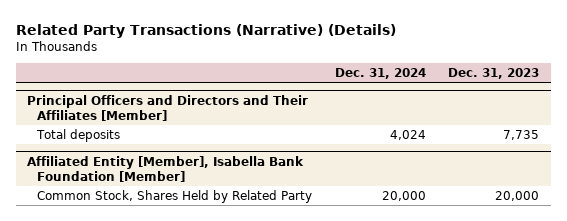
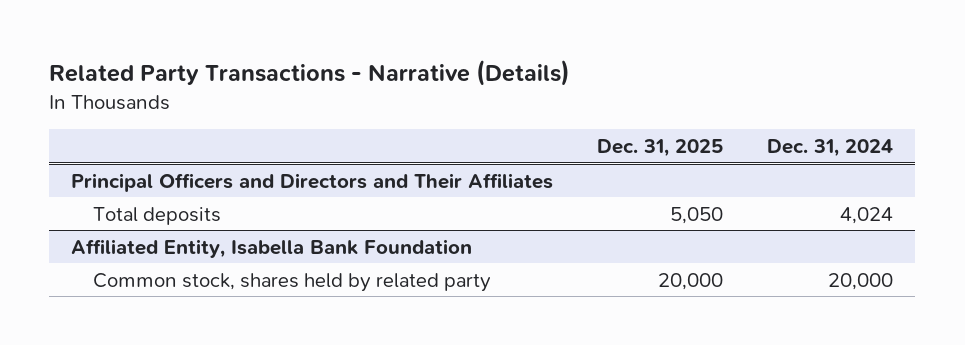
[16,23,397,38] Related Party Transactions (Narrative) (Details) -> [49,60,571,87] Related Party Transactions - Narrative (Details)
[448,68,540,80] Dec. 31, 2023 -> none
none -> [597,139,724,158] Dec. 31, 2025
[27,94,309,122] Principal Officers and Directors and Their Affiliates [Member] -> [71,172,554,192] Principal Officers and Directors and Their Affiliates
[27,155,305,183] Affiliated Entity [Member], Isabella Bank Foundation [Member] -> [71,238,473,258] Affiliated Entity, Isabella Bank Foundation
[36,189,312,203] Common Stock, Shares Held by Related Party -> [92,272,491,292] Common stock, shares held by related party

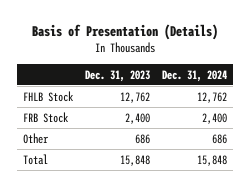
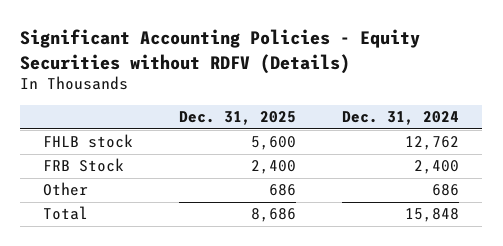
[32,23,219,40] Basis of Presentation (Details) -> [20,29,421,74] Significant Accounting Policies - Equity Securities without RDFV (Details)
[85,69,151,82] Dec. 31, 2023 -> none
none -> [179,111,297,126] Dec. 31, 2025
[23,90,75,102] FHLB Stock -> [43,134,134,149] FHLB stock

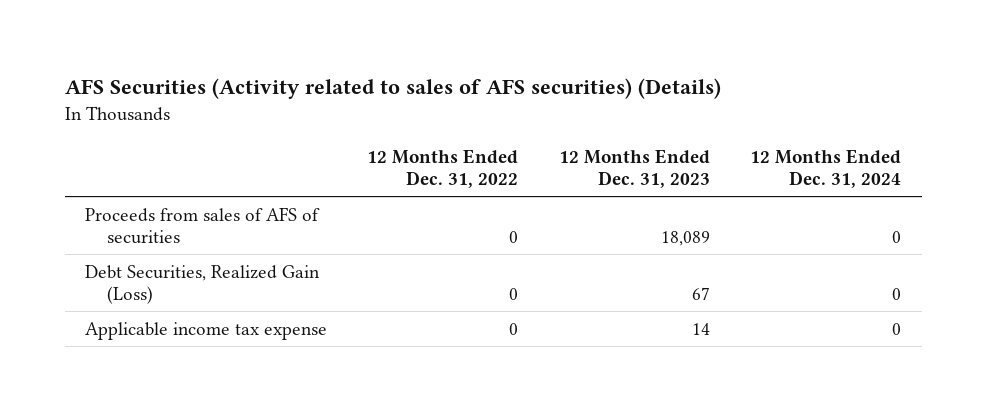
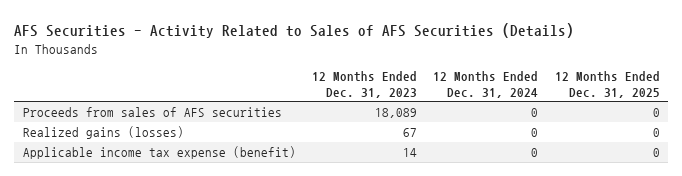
[64,78,721,100] AFS Securities (Activity related to sales of AFS securities) (Details) -> [14,22,575,38] AFS Securities - Activity Related to Sales of AFS Securities (Details)
[367,148,519,189] 12 Months Ended Dec. 31, 2022 -> none
none -> [554,70,660,98] 12 Months Ended Dec. 31, 2025
[85,206,321,245] Proceeds from sales of AFS of securities -> [22,107,282,118] Proceeds from sales of AFS securities
[85,264,321,305] Debt Securities, Realized Gain (Loss) -> [22,126,184,140] Realized gains (losses)
[85,321,328,340] Applicable income tax expense -> [22,146,296,160] Applicable income tax expense (benefit)

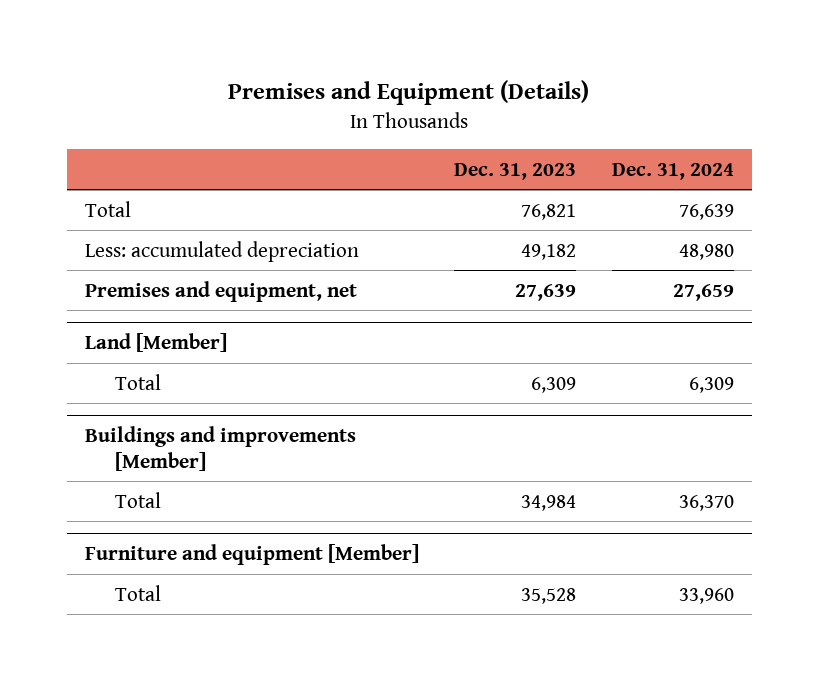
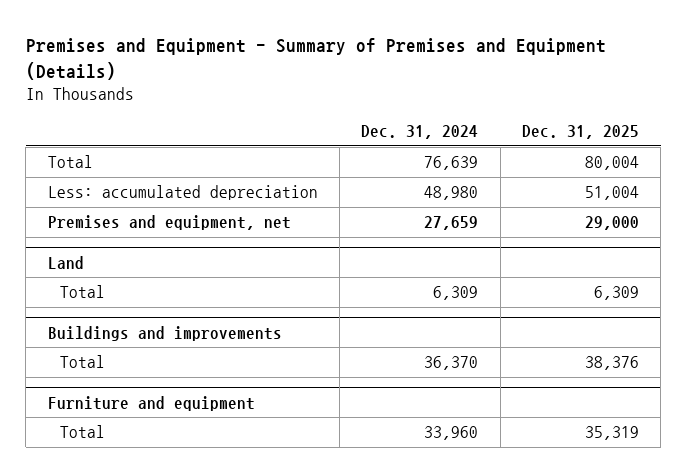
[228,80,590,106] Premises and Equipment (Details) -> [25,38,606,81] Premises and Equipment - Summary of Premises and Equipment (Details)
[454,162,577,180] Dec. 31, 2023 -> none
none -> [521,124,639,139] Dec. 31, 2025
[84,333,227,353] Land [Member] -> [47,255,84,269] Land
[84,426,356,471] Buildings and improvements [Member] -> [47,325,282,341] Buildings and improvements
[84,544,419,566] Furniture and equipment [Member] -> [47,395,255,411] Furniture and equipment

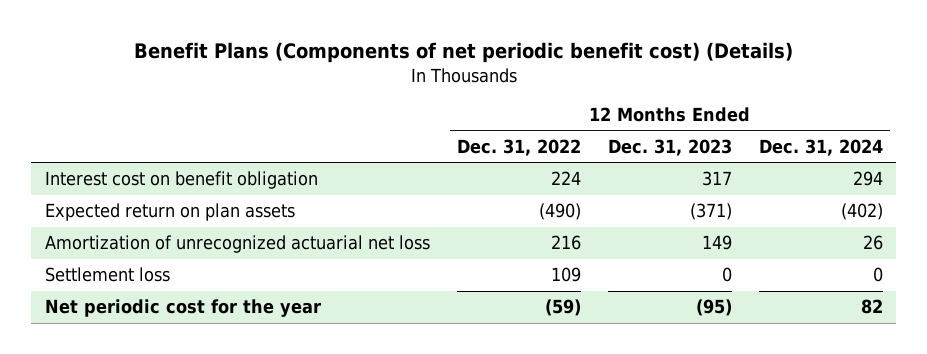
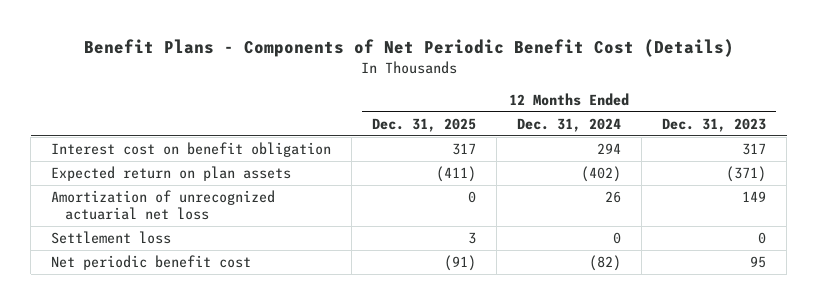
[133,42,793,64] Benefit Plans (Components of net periodic benefit cost) (Details) -> [83,39,734,58] Benefit Plans - Components of Net Periodic Benefit Cost (Details)
[456,138,581,156] Dec. 31, 2022 -> none
none -> [372,118,477,133] Dec. 31, 2025
[44,299,321,318] Net periodic cost for the year -> [51,255,252,271] Net periodic benefit cost
[695,299,732,317] (95) -> [750,256,767,269] 95
[860,299,883,315] 82 -> [589,255,622,272] (82)

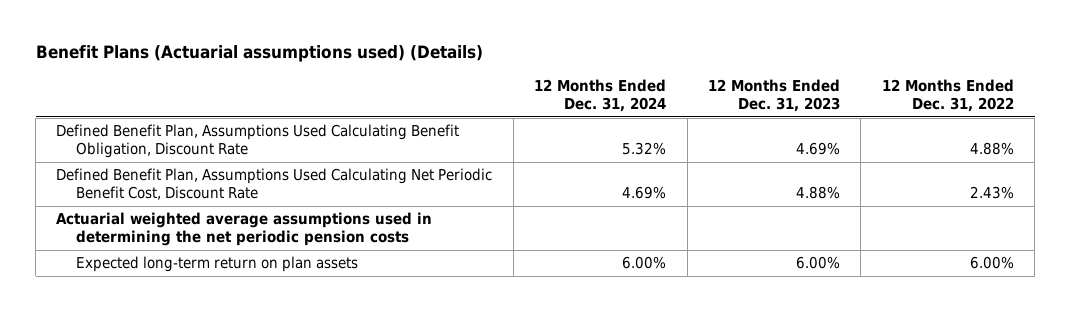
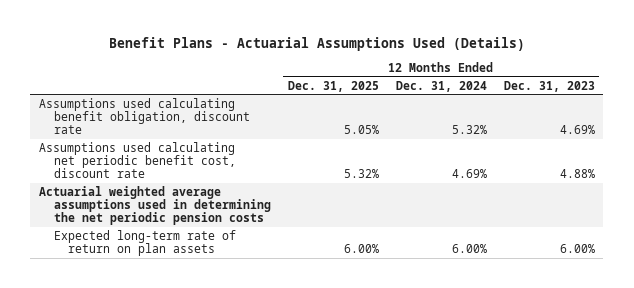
[35,45,483,63] Benefit Plans (Actuarial assumptions used) (Details) -> [108,37,525,52] Benefit Plans - Actuarial Assumptions Used (Details)
[881,79,1014,113] 12 Months Ended Dec. 31, 2022 -> none
none -> [287,80,379,92] Dec. 31, 2025
[56,124,460,159] Defined Benefit Plan, Assumptions Used Calculating Benefit Obligation, Discount Rate -> [38,97,250,135] Assumptions used calculating benefit obligation, discount rate
[56,168,493,201] Defined Benefit Plan, Assumptions Used Calculating Net Periodic Benefit Cost, Discount Rate -> [38,141,236,179] Assumptions used calculating net periodic benefit cost, discount rate
[76,256,359,273] Expected long-term return on plan assets -> [53,229,236,256] Expected long-term rate of return on plan assets

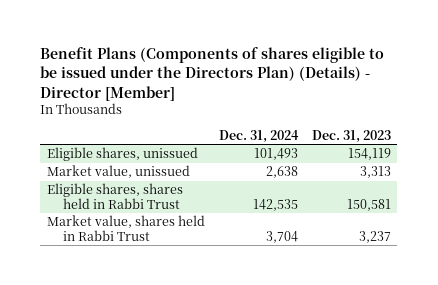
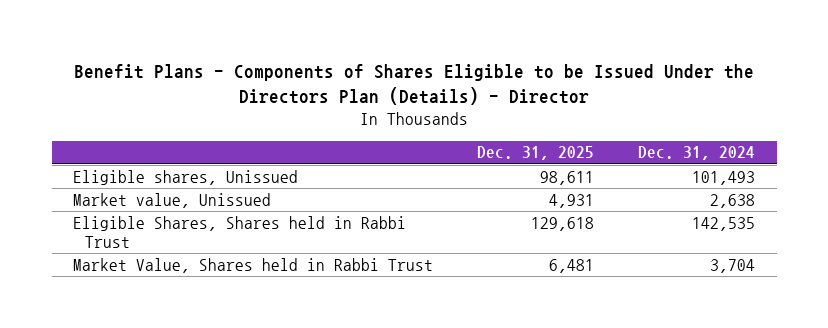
[40,47,385,101] Benefit Plans (Components of shares eligible to be issued under the Directors Plan) (Details) - Director [Member] -> [74,63,755,106] Benefit Plans - Components of Shares Eligible to be Issued Under the Directors Plan (Details) - Director
[311,130,391,144] Dec. 31, 2023 -> none
none -> [477,146,595,161] Dec. 31, 2025
[47,147,199,162] Eligible shares, unissued -> [73,169,299,185] Eligible shares, Unissued
[47,165,191,179] Market value, unissued -> [73,192,272,208] Market value, Unissued
[47,183,184,210] Eligible shares, shares held in Rabbi Trust -> [73,215,407,248] Eligible Shares, Shares held in Rabbi Trust
[47,215,206,242] Market value, shares held in Rabbi Trust -> [73,257,434,273] Market Value, Shares held in Rabbi Trust

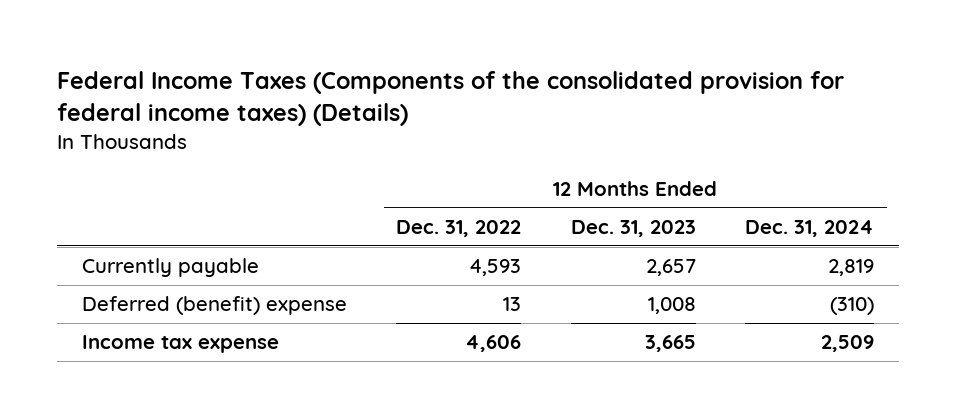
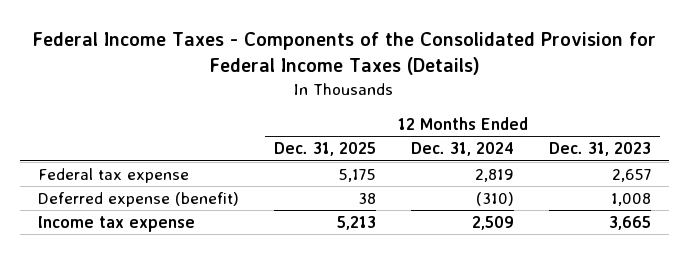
[57,71,845,127] Federal Income Taxes (Components of the consolidated provision for federal income taxes) (Details) -> [32,32,657,76] Federal Income Taxes - Components of the Consolidated Provision for Federal Income Taxes (Details)
[396,220,522,238] Dec. 31, 2022 -> none
none -> [273,142,376,157] Dec. 31, 2025
[82,258,260,278] Currently payable -> [37,167,189,183] Federal tax expense
[82,296,348,316] Deferred (benefit) expense -> [37,191,239,207] Deferred expense (benefit)

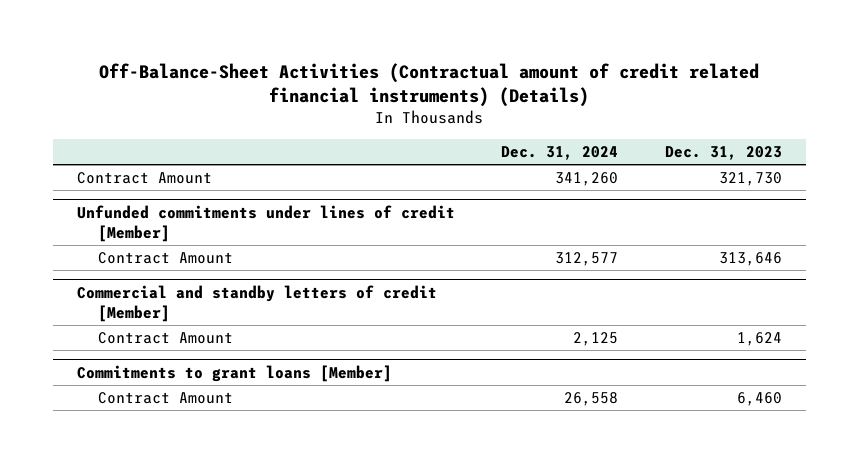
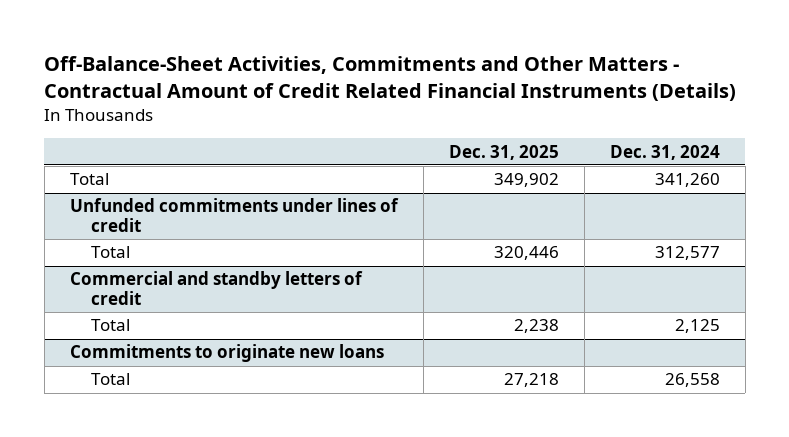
[99,62,760,107] Off-Balance-Sheet Activities (Contractual amount of credit related financial instruments) (Details) -> [44,55,737,101] Off-Balance-Sheet Activities, Commitments and Other Matters - Contractual Amount of Credit Related Financial Instruments (Details)
[665,145,783,160] Dec. 31, 2023 -> none
none -> [448,144,559,160] Dec. 31, 2025
[76,172,212,185] Contract Amount -> [69,173,109,186] Total
[76,205,455,242] Unfunded commitments under lines of credit [Member] -> [69,198,399,233] Unfunded commitments under lines of credit
[98,252,234,265] Contract Amount -> [91,246,131,259] Total
[76,285,437,322] Commercial and standby letters of credit [Member] -> [69,271,363,306] Commercial and standby letters of credit
[98,332,234,345] Contract Amount -> [91,319,131,332] Total
[76,365,392,383] Commitments to grant loans [Member] -> [69,344,384,363] Commitments to originate new loans
[98,392,234,405] Contract Amount -> [91,373,131,386] Total

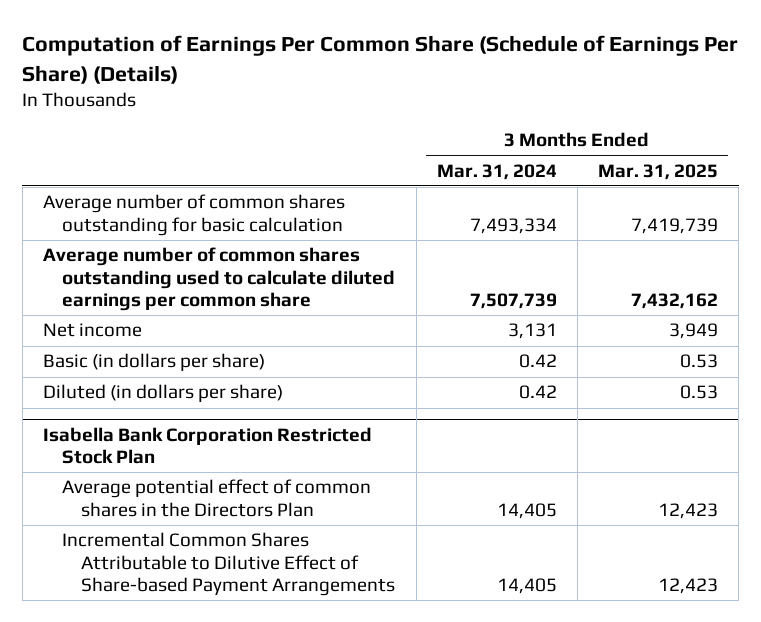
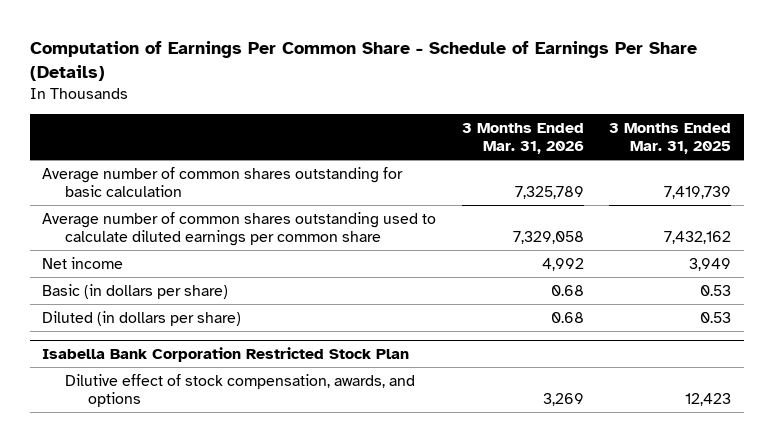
[22,35,739,84] Computation of Earnings Per Common Share (Schedule of Earnings Per Share) (Details) -> [29,40,697,81] Computation of Earnings Per Common Share - Schedule of Earnings Per Share (Details)
[436,163,557,180] Mar. 31, 2024 -> none
none -> [461,122,584,154] 3 Months Ended Mar. 31, 2026
[62,532,396,597] Incremental Common Shares Attributable to Dilutive Effect of Share-based Payment Arrangements -> none
[62,479,372,517] Average potential effect of common shares in the Directors Plan -> [65,373,416,407] Dilutive effect of stock compensation, awards, and options

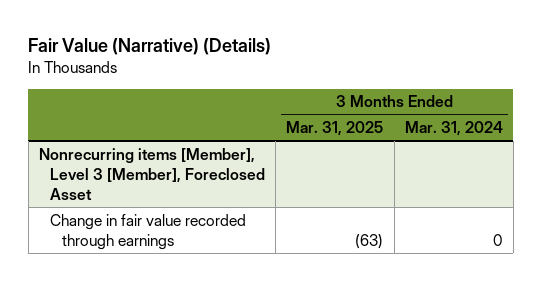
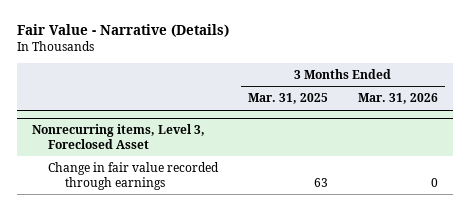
[28,38,272,56] Fair Value (Narrative) (Details) -> [16,24,229,38] Fair Value - Narrative (Details)
[404,121,503,137] Mar. 31, 2024 -> none
none -> [357,93,438,105] Mar. 31, 2026
[38,147,266,200] Nonrecurring items [Member], Level 3 [Member], Foreclosed Asset -> [31,124,205,149] Nonrecurring items, Level 3, Foreclosed Asset
[355,233,384,249] (63) -> [314,177,329,187] 63

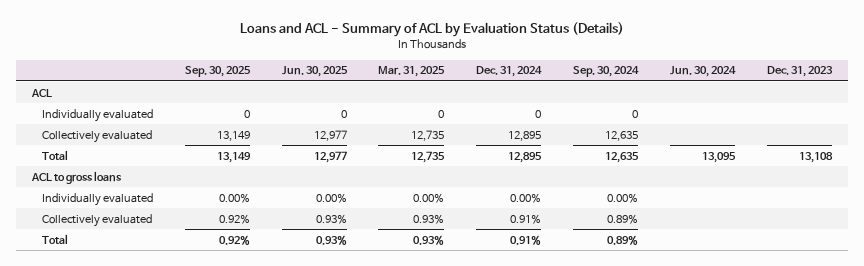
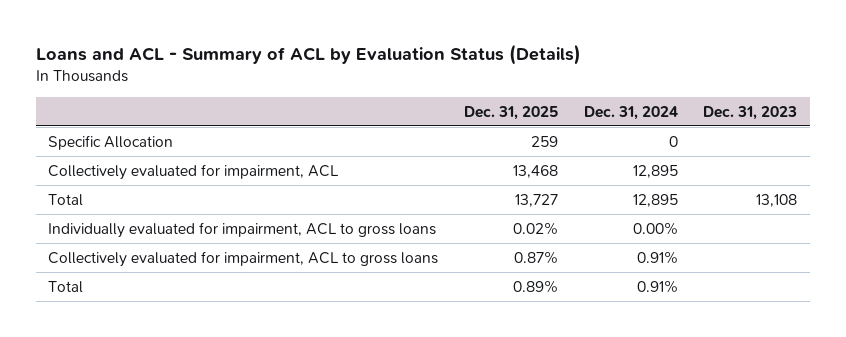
[184,66,251,78] Sep. 30, 2025 -> none
[281,66,348,78] Jun. 30, 2025 -> none
[378,66,446,78] Mar. 31, 2025 -> none
[573,66,640,78] Sep. 30, 2024 -> none
[670,66,737,78] Jun. 30, 2024 -> none
none -> [463,105,558,120] Dec. 31, 2025
[30,88,52,97] ACL -> none
[41,108,153,122] Individually evaluated -> [48,134,174,150] Specific Allocation
[41,129,152,143] Collectively evaluated -> [48,163,340,180] Collectively evaluated for impairment, ACL
[30,170,122,184] ACL to gross loans -> none
[41,192,153,206] Individually evaluated -> [48,221,437,238] Individually evaluated for impairment, ACL to gross loans
[41,213,152,227] Collectively evaluated -> [48,250,439,267] Collectively evaluated for impairment, ACL to gross loans

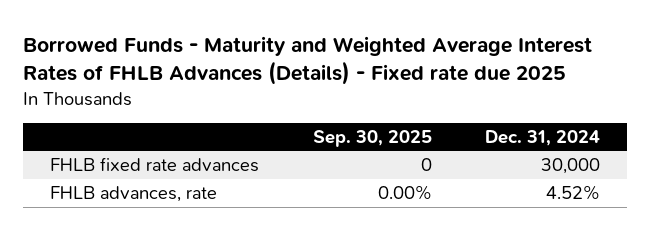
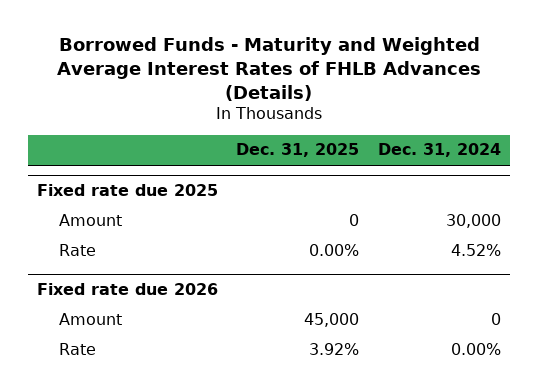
[23,35,593,85] Borrowed Funds - Maturity and Weighted Average Interest Rates of FHLB Advances (Details) - Fixed rate due 2025 -> [56,37,481,101] Borrowed Funds - Maturity and Weighted Average Interest Rates of FHLB Advances (Details)
[312,129,432,147] Sep. 30, 2025 -> none
none -> [236,143,360,158] Dec. 31, 2025
none -> [36,183,218,196] Fixed rate due 2025
[50,156,260,172] FHLB fixed rate advances -> [59,213,123,226] Amount
[50,185,218,202] FHLB advances, rate -> [59,243,97,256] Rate
none -> [36,282,218,295] Fixed rate due 2026
none -> [59,312,123,325] Amount
none -> [59,342,97,355] Rate

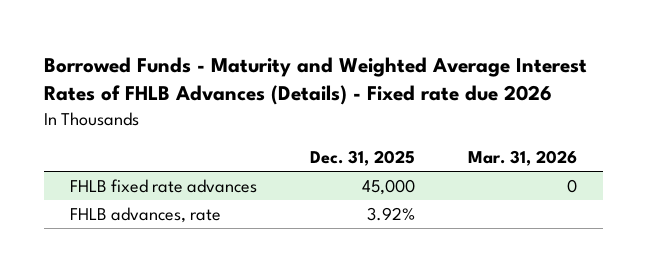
[56,37,481,101] Borrowed Funds - Maturity and Weighted Average Interest Rates of FHLB Advances (Details) -> [44,57,588,106] Borrowed Funds - Maturity and Weighted Average Interest Rates of FHLB Advances (Details) - Fixed rate due 2026
[377,143,501,158] Dec. 31, 2024 -> none
none -> [467,150,577,167] Mar. 31, 2026
[36,183,218,196] Fixed rate due 2025 -> none
[59,213,123,226] Amount -> none
[36,282,218,295] Fixed rate due 2026 -> none
[59,312,123,325] Amount -> none
[59,342,97,355] Rate -> none
none -> [70,179,258,194] FHLB fixed rate advances
[59,243,97,256] Rate -> [70,207,222,224] FHLB advances, rate
[309,243,360,256] 0.00% -> [367,207,416,222] 3.92%

